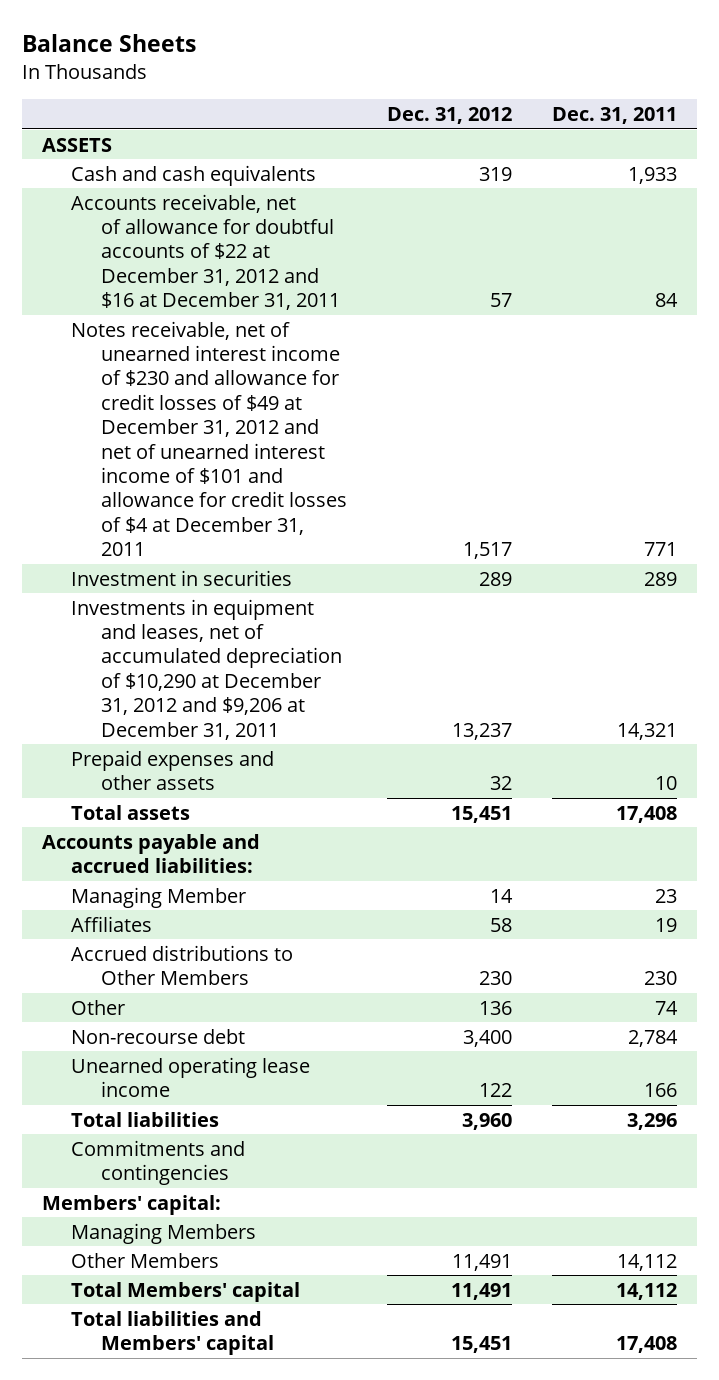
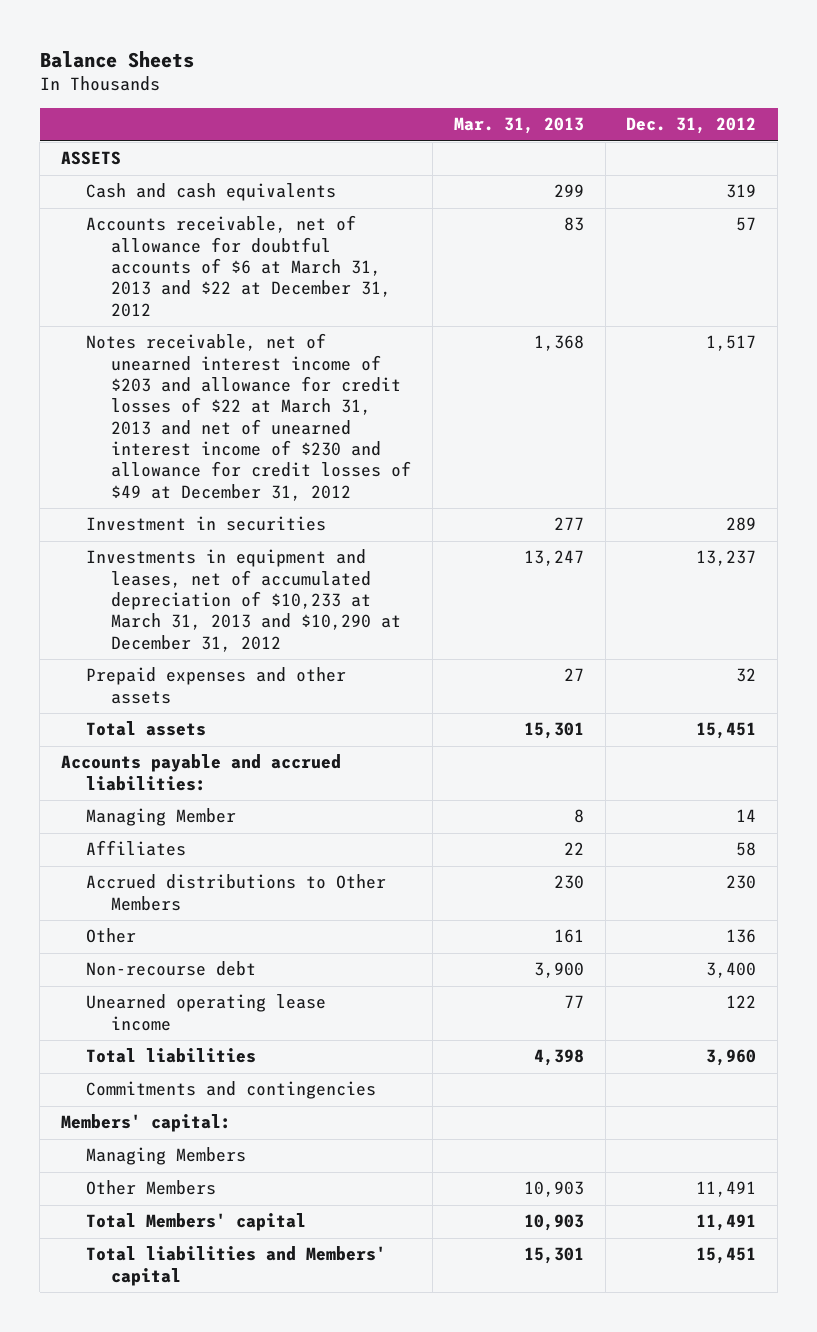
[552,106,678,124] Dec. 31, 2011 -> none
none -> [453,117,584,135] Mar. 31, 2013
[71,193,340,311] Accounts receivable, net of allowance for doubtful accounts of $22 at December 31, 2012 and $16 at December 31, 2011 -> [86,215,392,317] Accounts receivable, net of allowance for doubtful accounts of $6 at March 31, 2013 and $22 at December 31, 2012
[71,320,347,556] Notes receivable, net of unearned interest income of $230 and allowance for credit losses of $49 at December 31, 2012 and net of unearned interest income of $101 and allowance for credit losses of $4 at December 31, 2011 -> [86,333,412,501] Notes receivable, net of unearned interest income of $203 and allowance for credit losses of $22 at March 31, 2013 and net of unearned interest income of $230 and allowance for credit losses of $49 at December 31, 2012
[71,598,342,740] Investments in equipment and leases, net of accumulated depreciation of $10,290 at December 31, 2012 and $9,206 at December 31, 2011 -> [86,549,402,652] Investments in equipment and leases, net of accumulated depreciation of $10,233 at March 31, 2013 and $10,290 at December 31, 2012

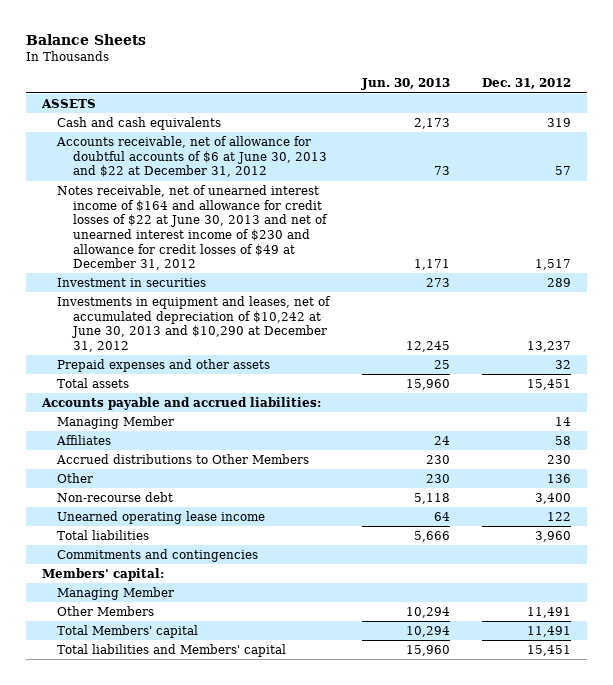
[453,117,584,135] Mar. 31, 2013 -> none
none -> [360,78,450,91] Jun. 30, 2013
[86,215,392,317] Accounts receivable, net of allowance for doubtful accounts of $6 at March 31, 2013 and $22 at December 31, 2012 -> [56,136,327,178] Accounts receivable, net of allowance for doubtful accounts of $6 at June 30, 2013 and $22 at December 31, 2012
[86,333,412,501] Notes receivable, net of unearned interest income of $203 and allowance for credit losses of $22 at March 31, 2013 and net of unearned interest income of $230 and allowance for credit losses of $49 at December 31, 2012 -> [57,185,328,271] Notes receivable, net of unearned interest income of $164 and allowance for credit losses of $22 at June 30, 2013 and net of unearned interest income of $230 and allowance for credit losses of $49 at December 31, 2012
[86,549,402,652] Investments in equipment and leases, net of accumulated depreciation of $10,233 at March 31, 2013 and $10,290 at December 31, 2012 -> [57,296,332,352] Investments in equipment and leases, net of accumulated depreciation of $10,242 at June 30, 2013 and $10,290 at December 31, 2012
[86,1147,247,1166] Managing Members -> [57,587,175,601] Managing Member

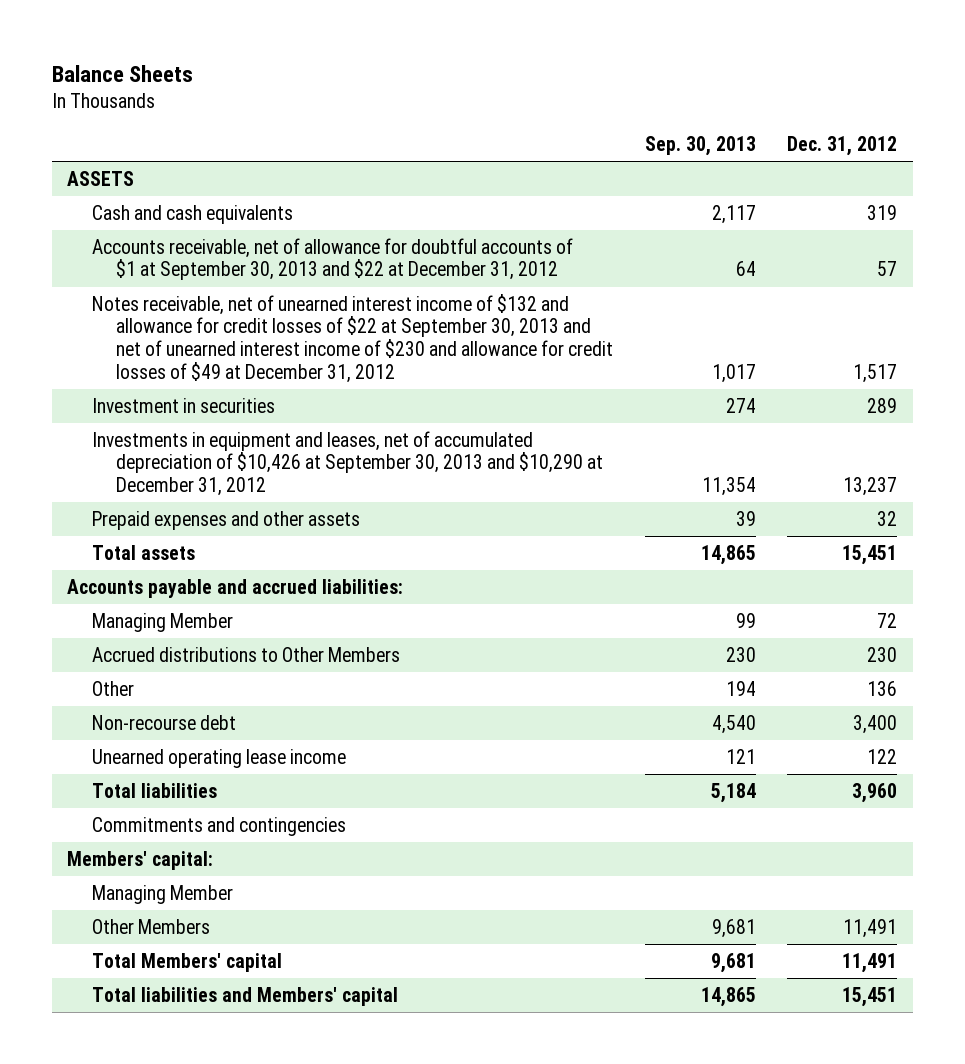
[360,78,450,91] Jun. 30, 2013 -> none
none -> [644,136,756,157] Sep. 30, 2013
[56,136,327,178] Accounts receivable, net of allowance for doubtful accounts of $6 at June 30, 2013 and $22 at December 31, 2012 -> [91,237,573,281] Accounts receivable, net of allowance for doubtful accounts of $1 at September 30, 2013 and $22 at December 31, 2012
[57,185,328,271] Notes receivable, net of unearned interest income of $164 and allowance for credit losses of $22 at June 30, 2013 and net of unearned interest income of $230 and allowance for credit losses of $49 at December 31, 2012 -> [91,293,614,383] Notes receivable, net of unearned interest income of $132 and allowance for credit losses of $22 at September 30, 2013 and net of unearned interest income of $230 and allowance for credit losses of $49 at December 31, 2012
[57,296,332,352] Investments in equipment and leases, net of accumulated depreciation of $10,242 at June 30, 2013 and $10,290 at December 31, 2012 -> [91,430,604,497] Investments in equipment and leases, net of accumulated depreciation of $10,426 at September 30, 2013 and $10,290 at December 31, 2012
[56,435,112,446] Affiliates -> none
[554,417,571,427] 14 -> [877,612,898,628] 72

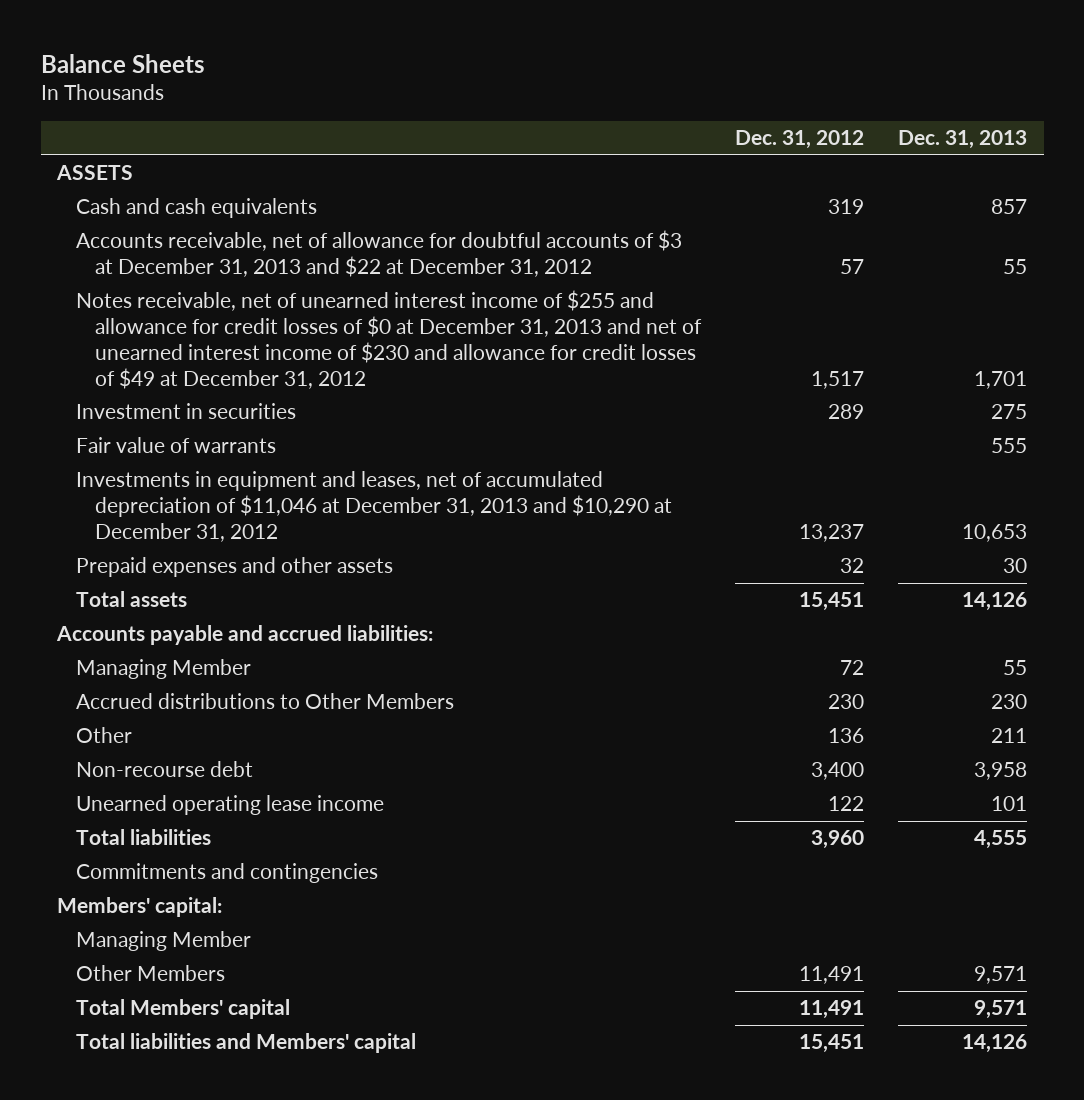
[644,136,756,157] Sep. 30, 2013 -> none
none -> [897,130,1027,150] Dec. 31, 2013
[91,237,573,281] Accounts receivable, net of allowance for doubtful accounts of $1 at September 30, 2013 and $22 at December 31, 2012 -> [76,230,683,278] Accounts receivable, net of allowance for doubtful accounts of $3 at December 31, 2013 and $22 at December 31, 2012
[91,293,614,383] Notes receivable, net of unearned interest income of $132 and allowance for credit losses of $22 at September 30, 2013 and net of unearned interest income of $230 and allowance for credit losses of $49 at December 31, 2012 -> [76,290,703,390] Notes receivable, net of unearned interest income of $255 and allowance for credit losses of $0 at December 31, 2013 and net of unearned interest income of $230 and allowance for credit losses of $49 at December 31, 2012
none -> [76,437,277,454] Fair value of warrants
[91,430,604,497] Investments in equipment and leases, net of accumulated depreciation of $10,426 at September 30, 2013 and $10,290 at December 31, 2012 -> [76,471,673,543] Investments in equipment and leases, net of accumulated depreciation of $11,046 at December 31, 2013 and $10,290 at December 31, 2012

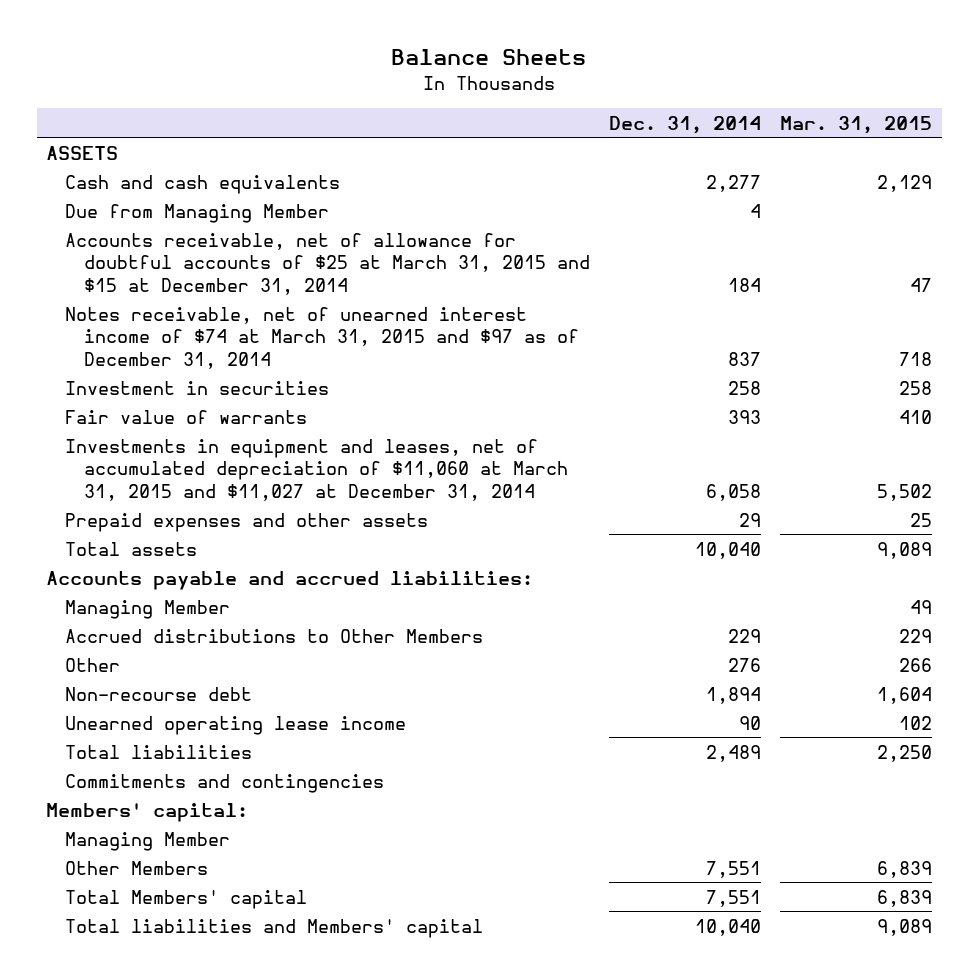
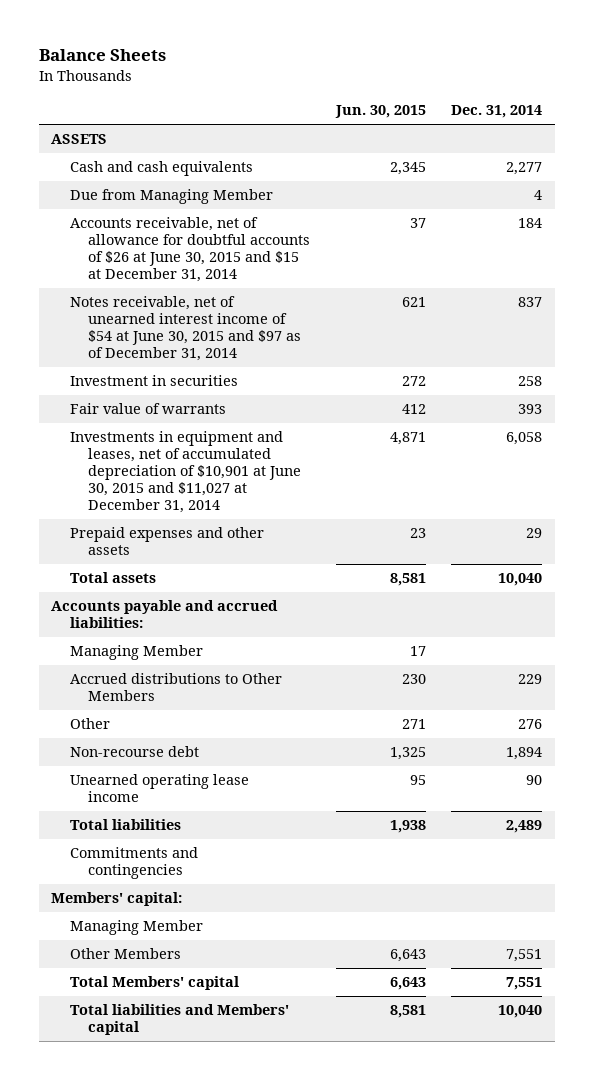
[780,115,933,134] Mar. 31, 2015 -> none
none -> [334,105,426,119] Jun. 30, 2015
[65,232,591,295] Accounts receivable, net of allowance for doubtful accounts of $25 at March 31, 2015 and $15 at December 31, 2014 -> [69,217,311,283] Accounts receivable, net of allowance for doubtful accounts of $26 at June 30, 2015 and $15 at December 31, 2014
[65,306,580,369] Notes receivable, net of unearned interest income of $74 at March 31, 2015 and $97 as of December 31, 2014 -> [69,296,302,362] Notes receivable, net of unearned interest income of $54 at June 30, 2015 and $97 as of December 31, 2014
[65,438,569,501] Investments in equipment and leases, net of accumulated depreciation of $11,060 at March 31, 2015 and $11,027 at December 31, 2014 -> [69,431,302,514] Investments in equipment and leases, net of accumulated depreciation of $10,901 at June 30, 2015 and $11,027 at December 31, 2014

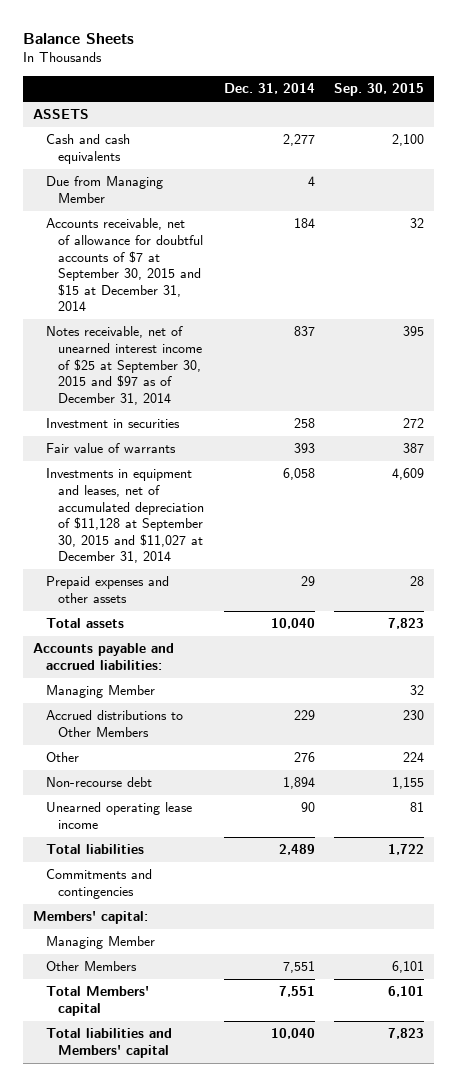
[334,105,426,119] Jun. 30, 2015 -> none
none -> [334,83,425,97] Sep. 30, 2015
[69,217,311,283] Accounts receivable, net of allowance for doubtful accounts of $26 at June 30, 2015 and $15 at December 31, 2014 -> [45,218,204,312] Accounts receivable, net of allowance for doubtful accounts of $7 at September 30, 2015 and $15 at December 31, 2014
[69,296,302,362] Notes receivable, net of unearned interest income of $54 at June 30, 2015 and $97 as of December 31, 2014 -> [45,326,203,405] Notes receivable, net of unearned interest income of $25 at September 30, 2015 and $97 as of December 31, 2014
[69,431,302,514] Investments in equipment and leases, net of accumulated depreciation of $10,901 at June 30, 2015 and $11,027 at December 31, 2014 -> [45,468,205,564] Investments in equipment and leases, net of accumulated depreciation of $11,128 at September 30, 2015 and $11,027 at December 31, 2014

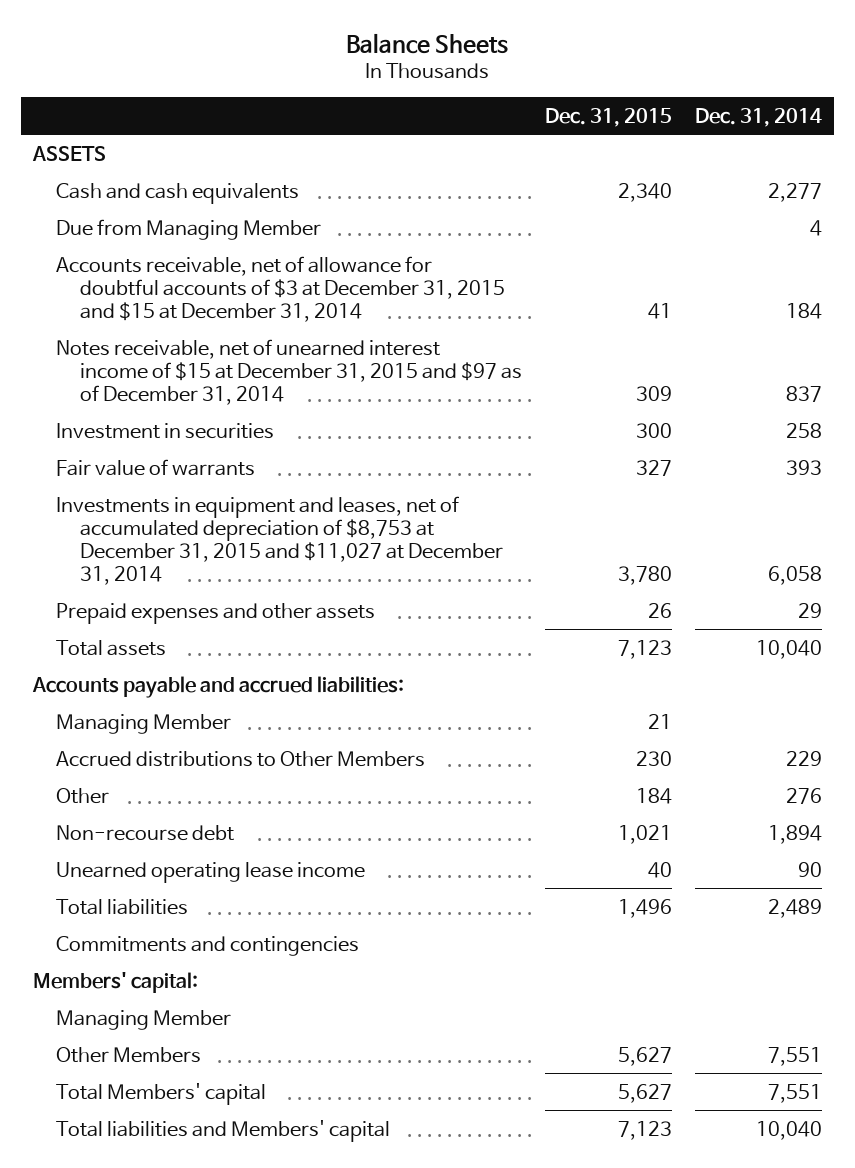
[334,83,425,97] Sep. 30, 2015 -> none
none -> [545,107,673,127] Dec. 31, 2015
[45,218,204,312] Accounts receivable, net of allowance for doubtful accounts of $7 at September 30, 2015 and $15 at December 31, 2014 -> [56,255,505,322] Accounts receivable, net of allowance for doubtful accounts of $3 at December 31, 2015 and $15 at December 31, 2014
[45,326,203,405] Notes receivable, net of unearned interest income of $25 at September 30, 2015 and $97 as of December 31, 2014 -> [56,338,522,405] Notes receivable, net of unearned interest income of $15 at December 31, 2015 and $97 as of December 31, 2014
[45,468,205,564] Investments in equipment and leases, net of accumulated depreciation of $11,128 at September 30, 2015 and $11,027 at December 31, 2014 -> [56,495,503,585] Investments in equipment and leases, net of accumulated depreciation of $8,753 at December 31, 2015 and $11,027 at December 31, 2014

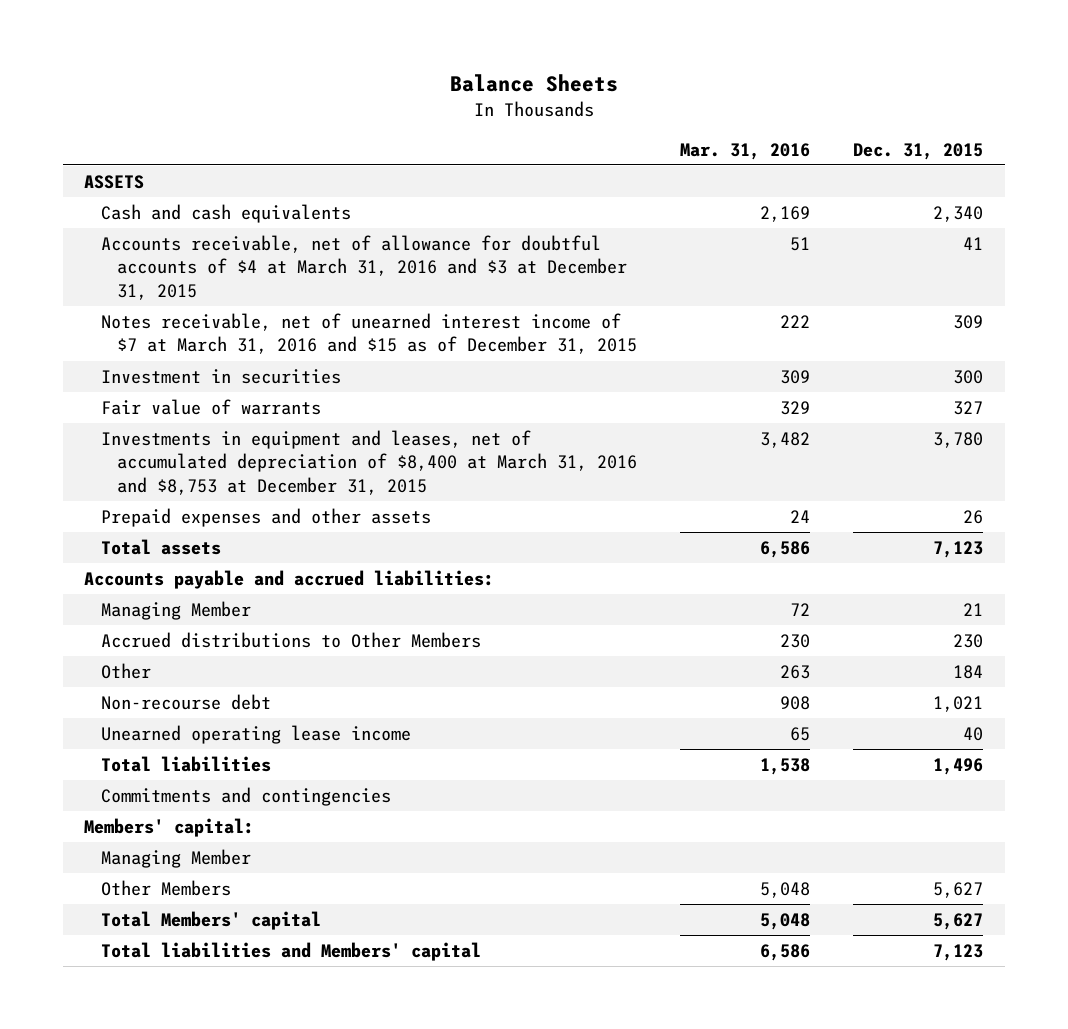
[695,107,823,127] Dec. 31, 2014 -> none
none -> [680,142,811,160] Mar. 31, 2016
[56,218,322,240] Due from Managing Member -> none
[56,255,505,322] Accounts receivable, net of allowance for doubtful accounts of $3 at December 31, 2015 and $15 at December 31, 2014 -> [100,234,628,301] Accounts receivable, net of allowance for doubtful accounts of $4 at March 31, 2016 and $3 at December 31, 2015
[56,338,522,405] Notes receivable, net of unearned interest income of $15 at December 31, 2015 and $97 as of December 31, 2014 -> [100,312,638,355] Notes receivable, net of unearned interest income of $7 at March 31, 2016 and $15 as of December 31, 2015
[56,495,503,585] Investments in equipment and leases, net of accumulated depreciation of $8,753 at December 31, 2015 and $11,027 at December 31, 2014 -> [100,429,638,496] Investments in equipment and leases, net of accumulated depreciation of $8,400 at March 31, 2016 and $8,753 at December 31, 2015

